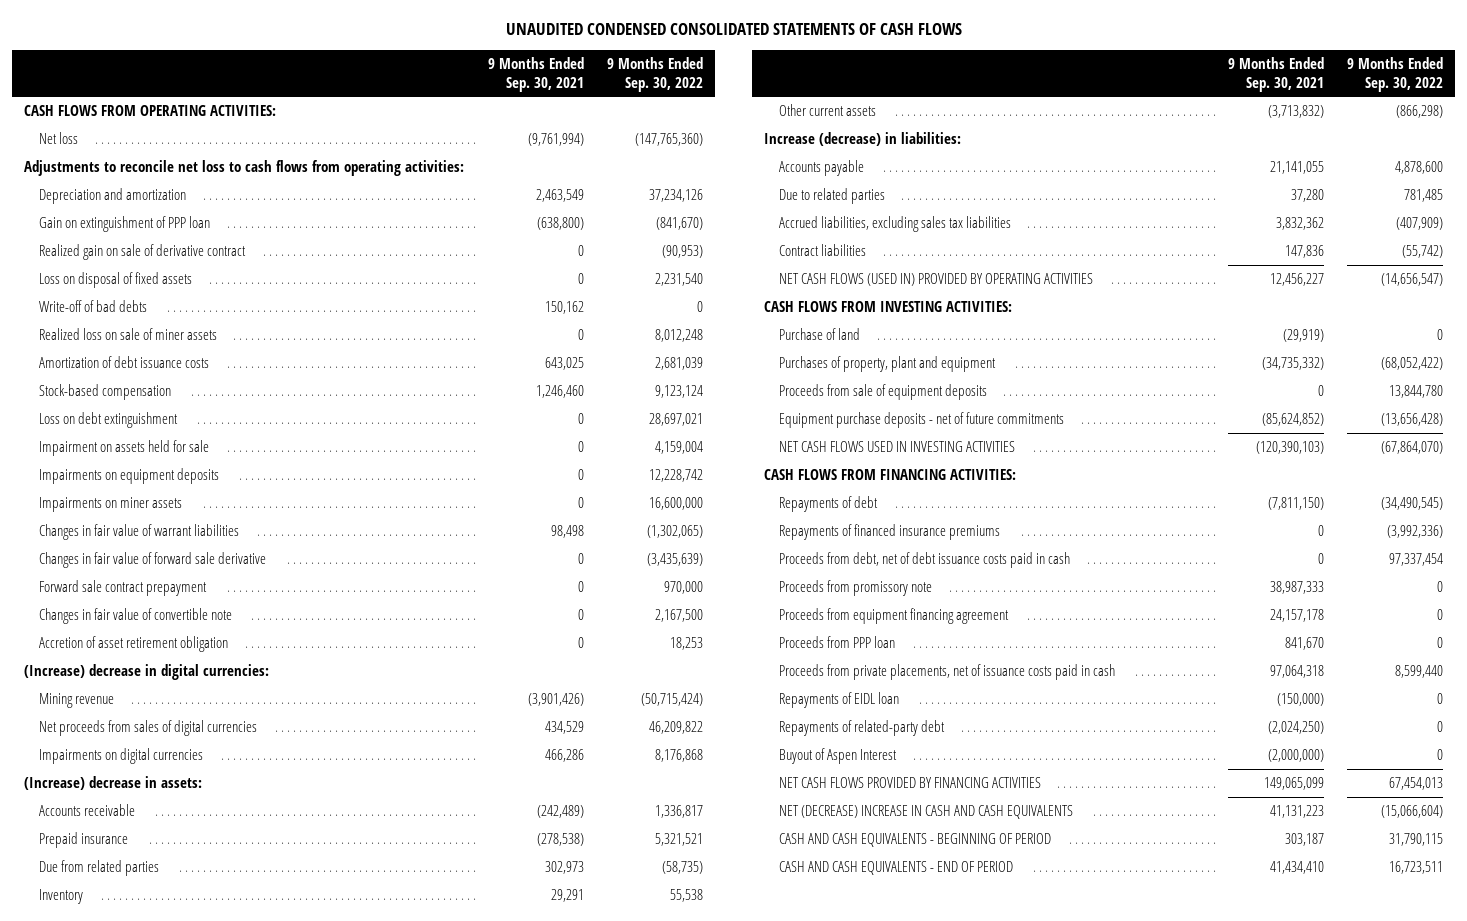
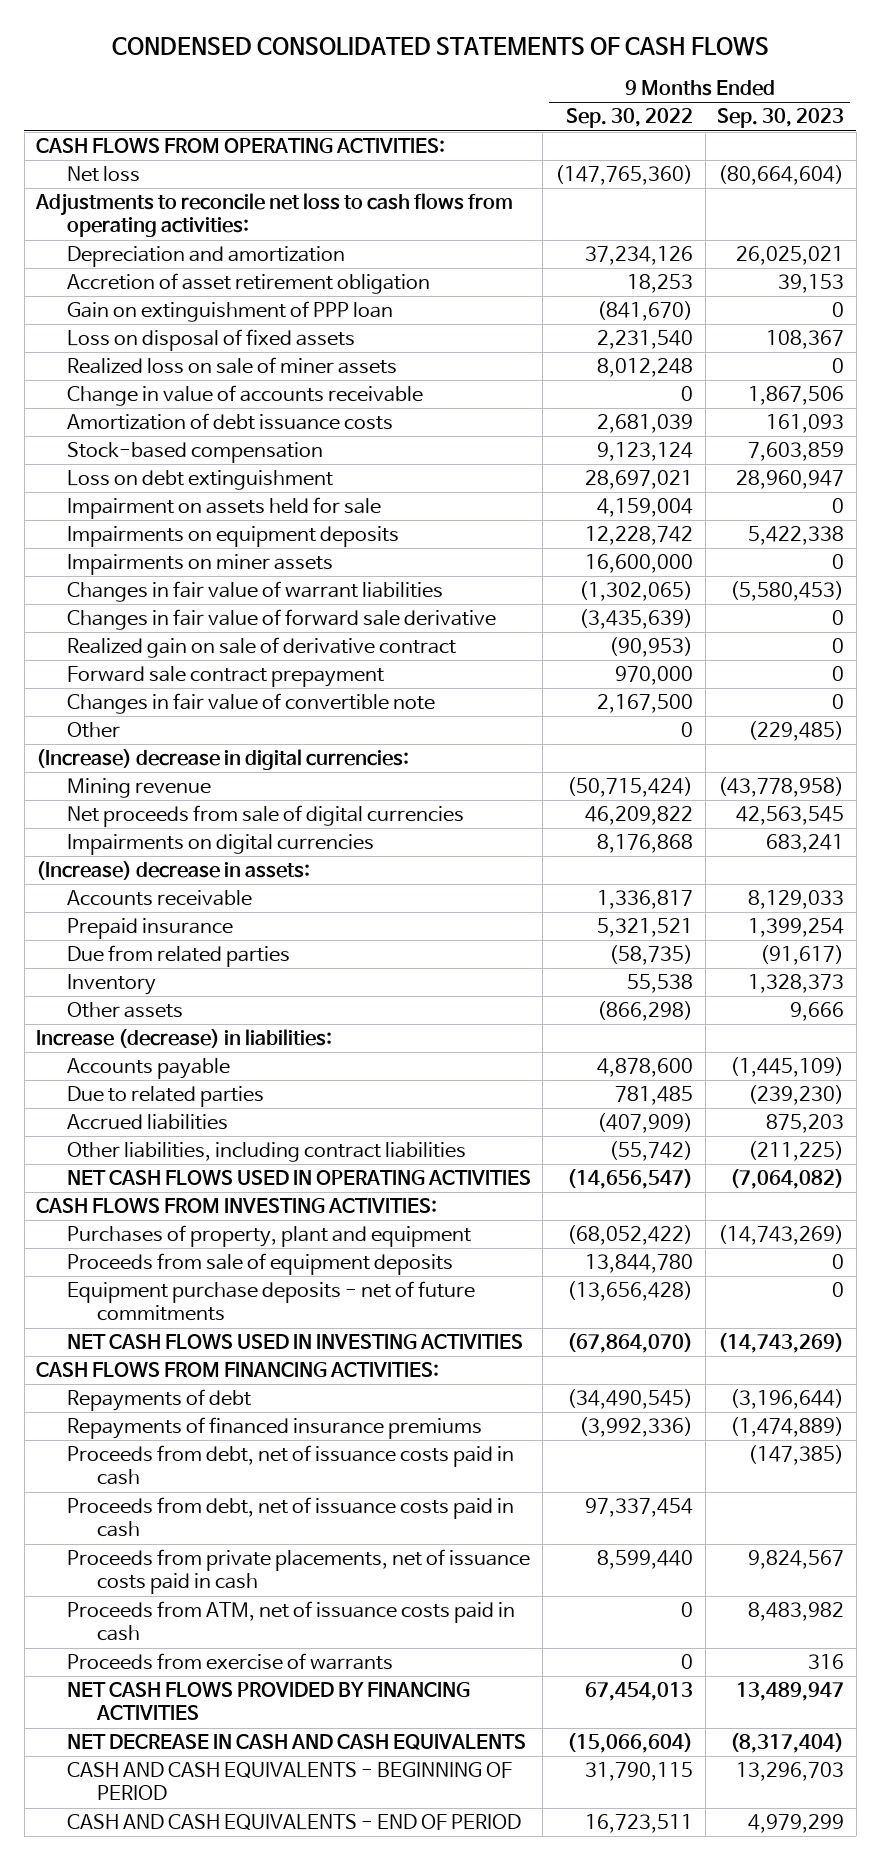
[505,23,962,36] UNAUDITED CONDENSED CONSOLIDATED STATEMENTS OF CASH FLOWS -> [112,37,770,57] CONDENSED CONSOLIDATED STATEMENTS OF CASH FLOWS
[487,57,584,92] 9 Months Ended Sep. 30, 2021 -> none
none -> [717,108,845,129] Sep. 30, 2023
[39,636,229,653] Accretion of asset retirement obligation -> [66,273,430,295] Accretion of asset retirement obligation
[39,300,148,313] Write-off of bad debts -> none
none -> [66,385,423,407] Change in value of accounts receivable
[39,244,247,261] Realized gain on sale of derivative contract -> [66,637,456,659] Realized gain on sale of derivative contract
none -> [66,722,120,739] Other
[39,720,258,737] Net proceeds from sales of digital currencies -> [66,805,464,828] Net proceeds from sale of digital currencies
[779,104,877,117] Other current assets -> [66,1002,183,1019] Other assets
[779,216,1012,233] Accrued liabilities, excluding sales tax liabilities -> [66,1114,228,1131] Accrued liabilities
[779,244,867,257] Contract liabilities -> [66,1142,466,1163] Other liabilities, including contract liabilities
[779,273,1094,287] NET CASH FLOWS (USED IN) PROVIDED BY OPERATING ACTIVITIES -> [66,1170,531,1187] NET CASH FLOWS USED IN OPERATING ACTIVITIES
[779,328,861,341] Purchase of land -> none
[779,580,933,597] Proceeds from promissory note -> none
[779,608,1010,625] Proceeds from equipment financing agreement -> none
[779,636,896,649] Proceeds from PPP loan -> none
none -> [66,1445,514,1486] Proceeds from debt, net of issuance costs paid in cash
[779,552,1071,569] Proceeds from debt, net of debt issuance costs paid in cash -> [66,1497,514,1538] Proceeds from debt, net of issuance costs paid in cash
[779,692,900,709] Repayments of EIDL loan -> none
[779,720,946,737] Repayments of related-party debt -> none
[779,748,898,765] Buyout of Aspen Interest -> none
none -> [66,1601,515,1642] Proceeds from ATM, net of issuance costs paid in cash
none -> [66,1653,393,1671] Proceeds from exercise of warrants
[779,805,1074,820] NET (DECREASE) INCREASE IN CASH AND CASH EQUIVALENTS -> [66,1734,526,1751] NET DECREASE IN CASH AND CASH EQUIVALENTS

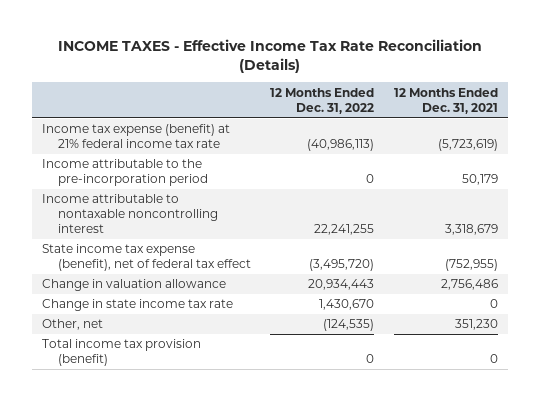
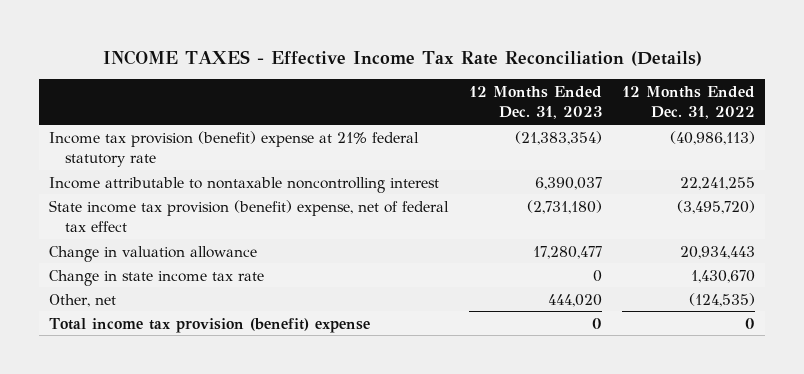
[394,87,499,114] 12 Months Ended Dec. 31, 2021 -> none
none -> [468,85,602,120] 12 Months Ended Dec. 31, 2023
[42,159,208,187] Income attributable to the pre-incorporation period -> none
[42,124,231,149] Income tax expense (benefit) at 21% federal income tax rate -> [49,130,420,168] Income tax provision (benefit) expense at 21% federal statutory rate
[42,244,251,272] State income tax expense (benefit), net of federal tax effect -> [49,199,450,233] State income tax provision (benefit) expense, net of federal tax effect
[42,339,202,367] Total income tax provision (benefit) -> [49,317,371,333] Total income tax provision (benefit) expense

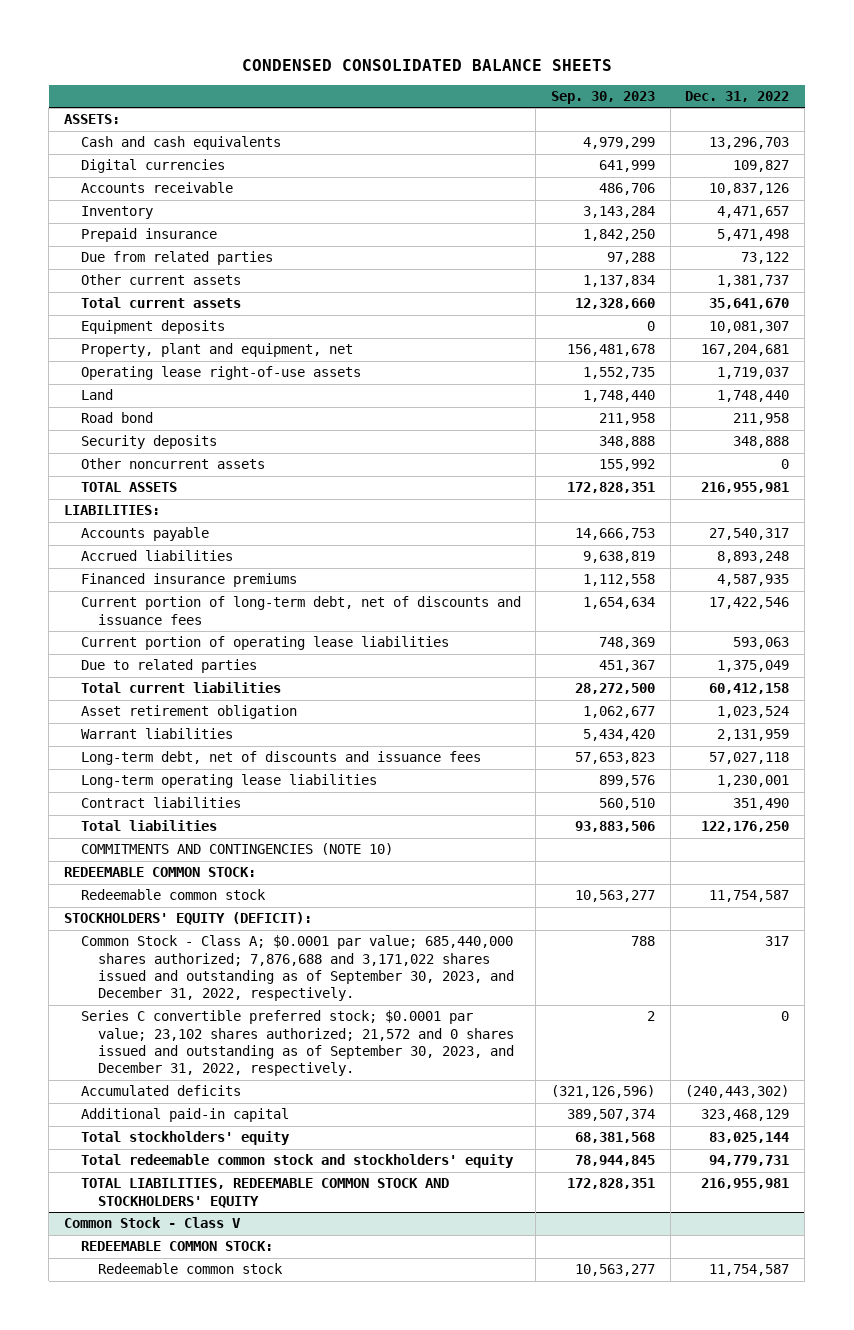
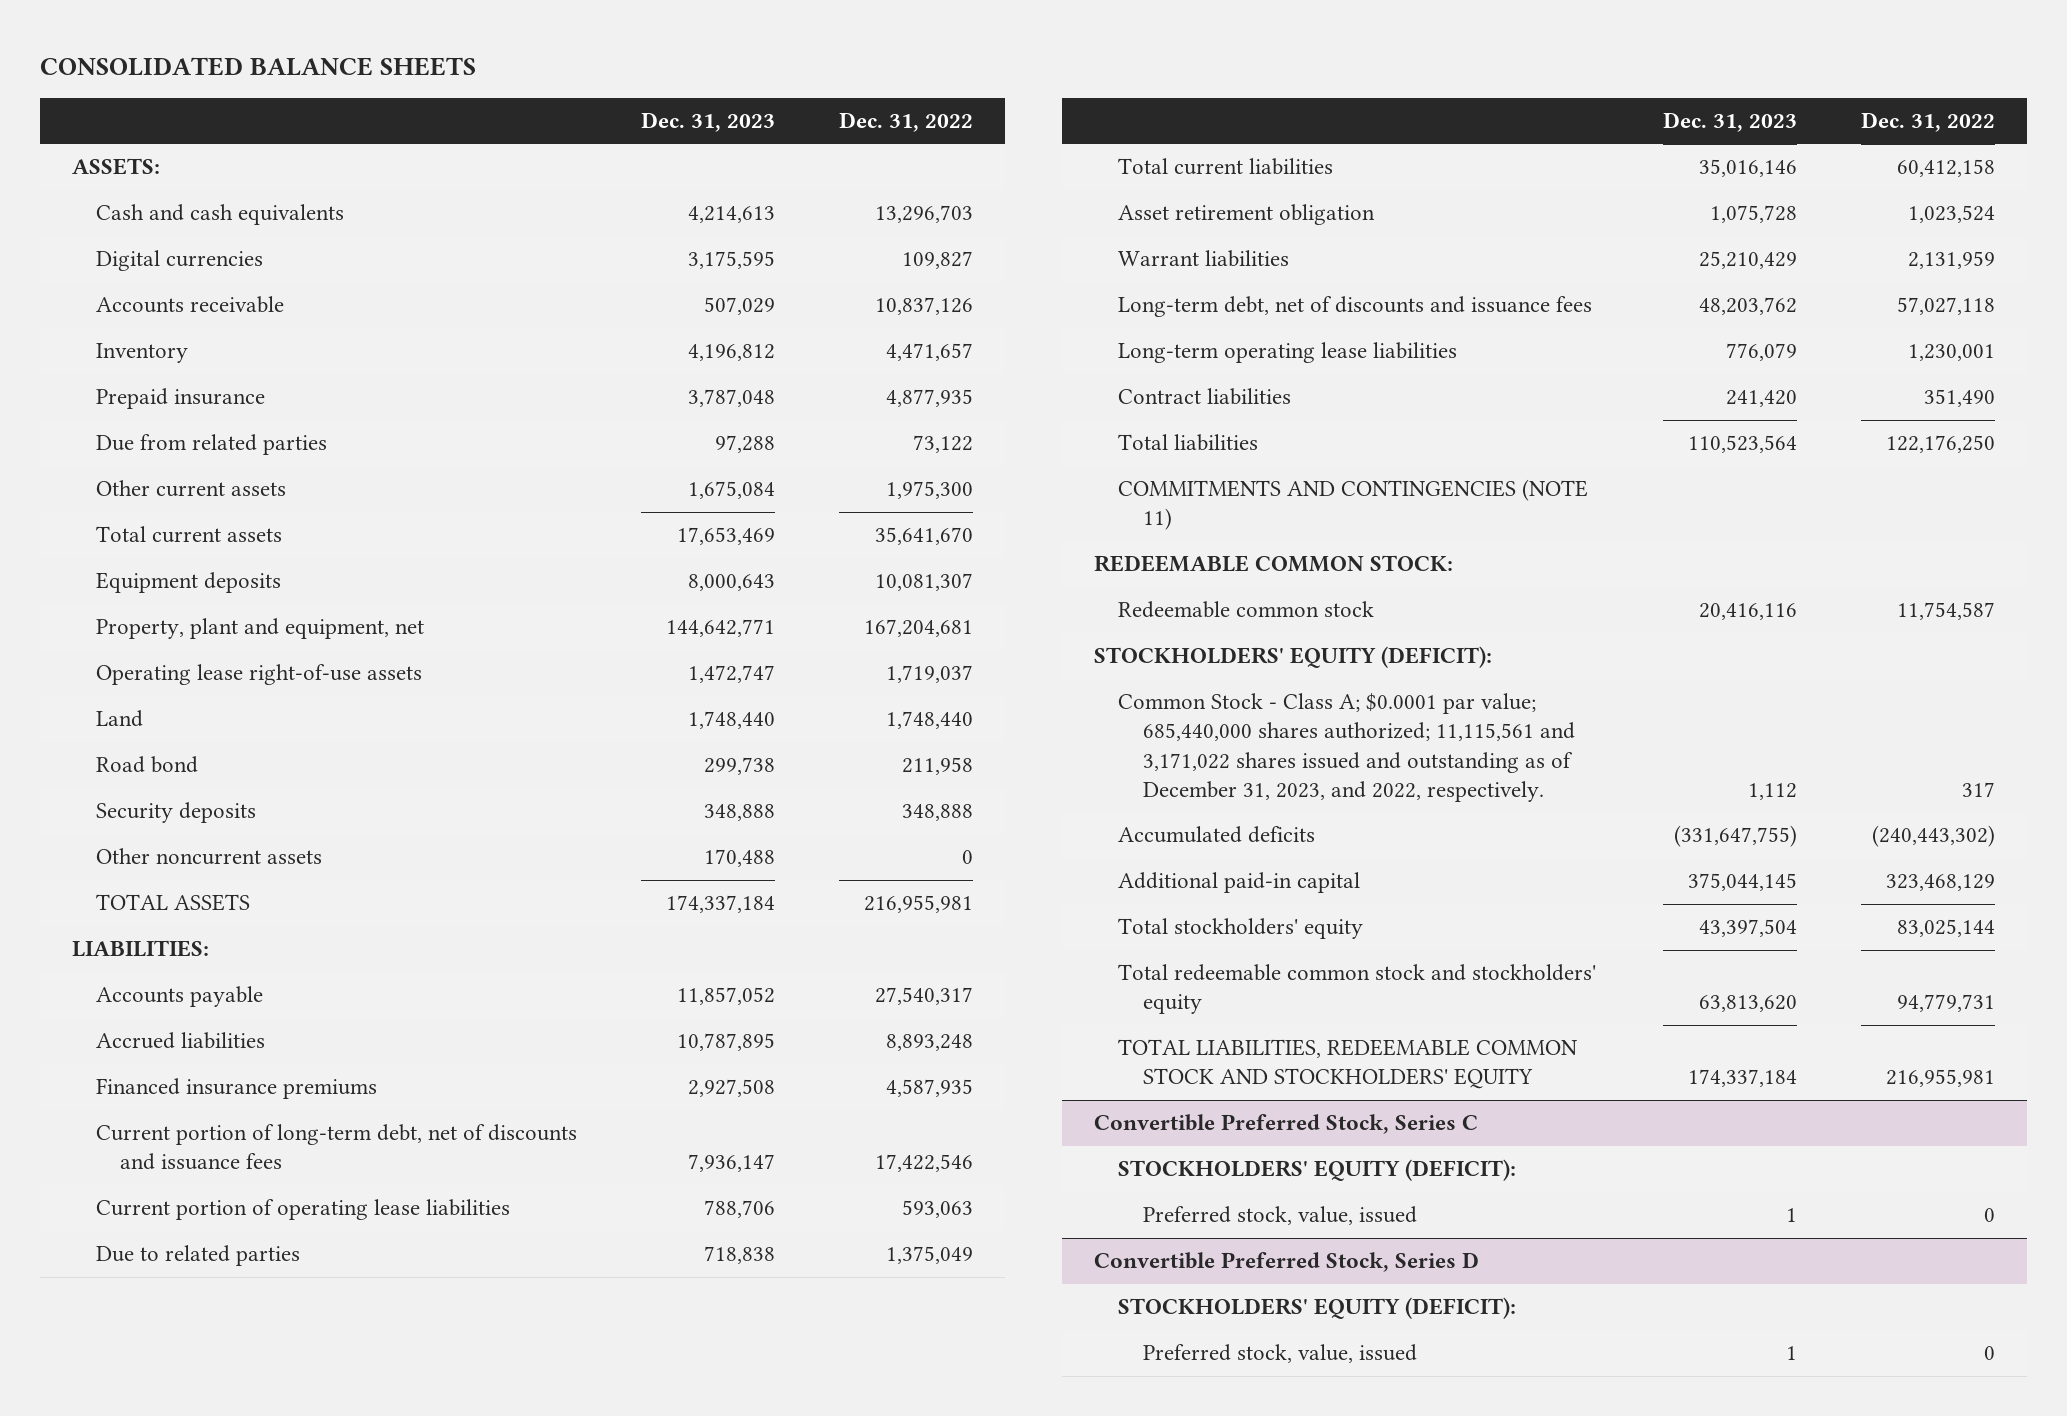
[241,58,612,71] CONDENSED CONSOLIDATED BALANCE SHEETS -> [39,56,476,76] CONSOLIDATED BALANCE SHEETS
[551,91,656,105] Sep. 30, 2023 -> none
none -> [640,111,775,132] Dec. 31, 2023
[717,229,790,242] 5,471,498 -> [885,389,973,408] 4,877,935
[717,275,790,288] 1,381,737 -> [885,481,973,500] 1,975,300
[80,843,393,856] COMMITMENTS AND CONTINGENCIES (NOTE 10) -> [1118,479,1589,531] COMMITMENTS AND CONTINGENCIES (NOTE 11)
[80,1010,514,1077] Series C convertible preferred stock; $0.0001 par value; 23,102 shares authorized; 21,572 and 0 shares issued and outstanding as of September 30, 2023, and December 31, 2022, respectively. -> none
[80,935,514,1002] Common Stock - Class A; $0.0001 par value; 685,440,000 shares authorized; 7,876,688 and 3,171,022 shares issued and outstanding as of September 30, 2023, and December 31, 2022, respectively. -> [1118,693,1575,802] Common Stock - Class A; $0.0001 par value; 685,440,000 shares authorized; 11,115,561 and 3,171,022 shares issued and outstanding as of December 31, 2023, and 2022, respectively.
[64,1217,242,1229] Common Stock - Class V -> none
[80,1241,273,1252] REDEEMABLE COMMON STOCK: -> none
[97,1263,283,1275] Redeemable common stock -> none
none -> [1093,1114,1478,1135] Convertible Preferred Stock, Series C
none -> [1118,1159,1517,1182] STOCKHOLDERS' EQUITY (DEFICIT):
none -> [1142,1206,1417,1226] Preferred stock, value, issued
none -> [1093,1252,1479,1273] Convertible Preferred Stock, Series D
none -> [1118,1297,1517,1320] STOCKHOLDERS' EQUITY (DEFICIT):
none -> [1142,1344,1417,1364] Preferred stock, value, issued

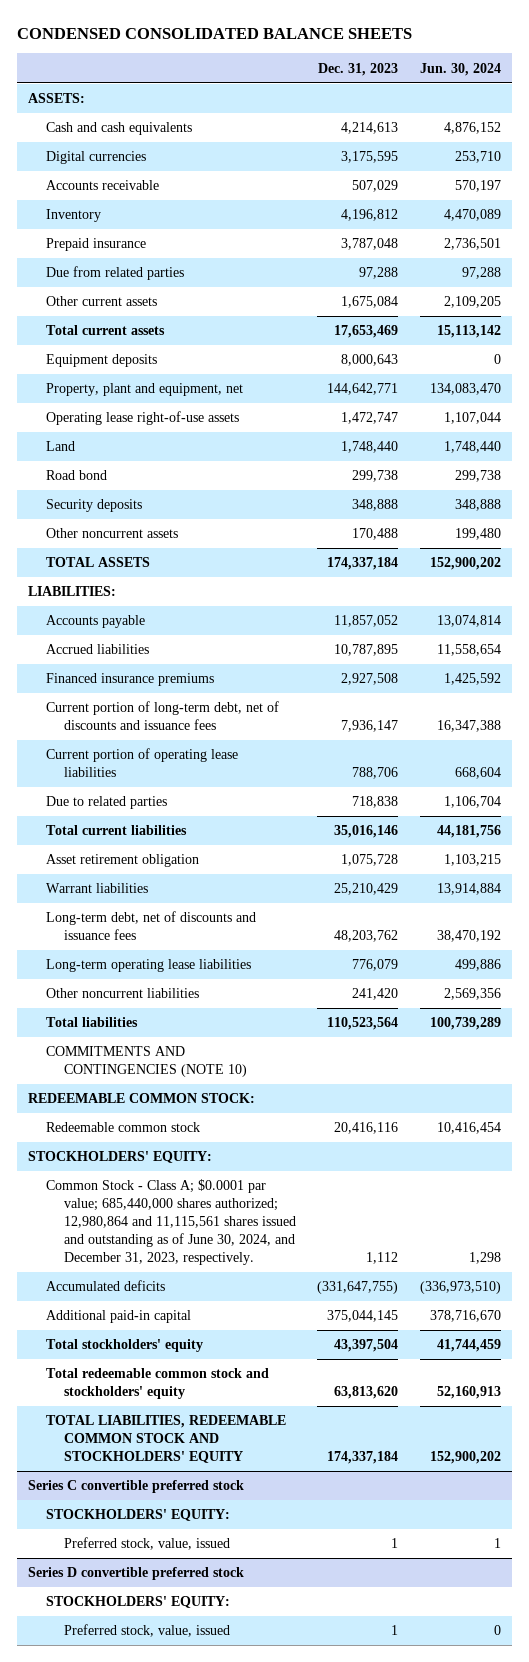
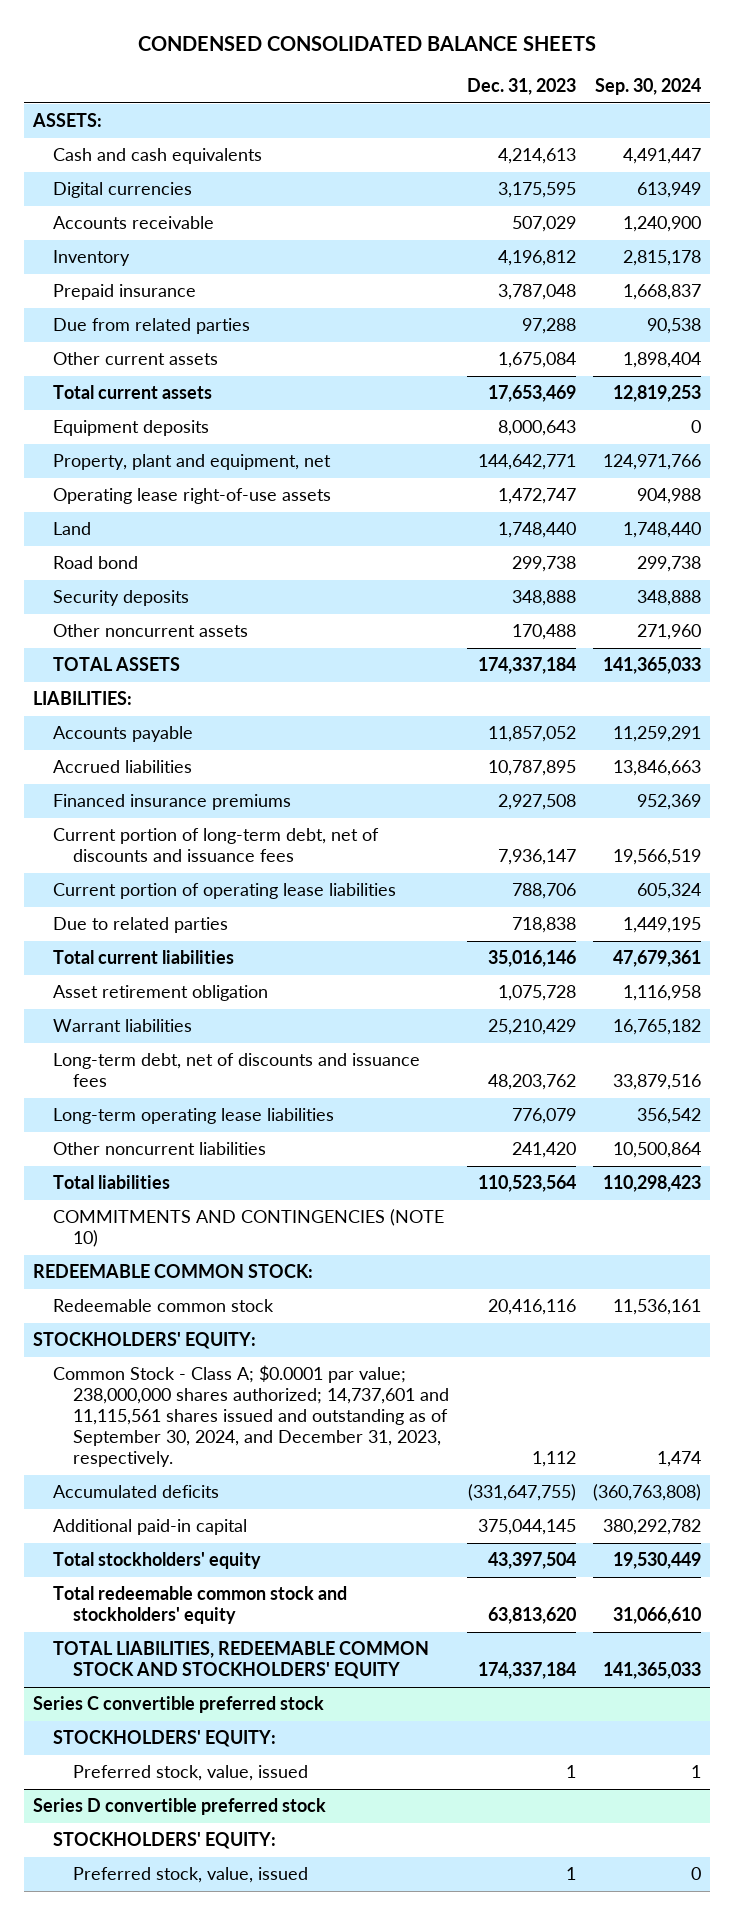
[420,62,502,76] Jun. 30, 2024 -> none
none -> [595,77,702,95] Sep. 30, 2024
[45,1179,296,1266] Common Stock - Class A; $0.0001 par value; 685,440,000 shares authorized; 12,980,864 and 11,115,561 shares issued and outstanding as of June 30, 2024, and December 31, 2023, respectively. -> [53,1365,450,1468] Common Stock - Class A; $0.0001 par value; 238,000,000 shares authorized; 14,737,601 and 11,115,561 shares issued and outstanding as of September 30, 2024, and December 31, 2023, respectively.

